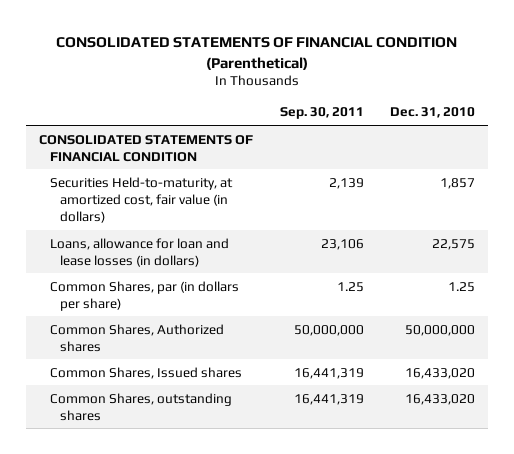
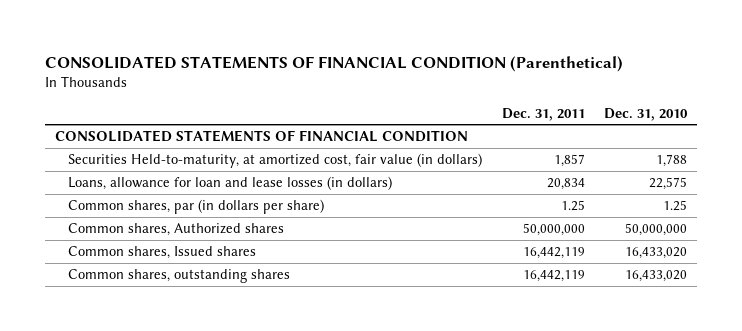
[279,107,364,120] Sep. 30, 2011 -> none
none -> [501,107,585,121] Dec. 31, 2011
[439,177,475,189] 1,857 -> [656,153,688,167] 1,788
[49,280,239,311] Common Shares, par (in dollars per share) -> [68,198,325,214] Common shares, par (in dollars per share)
[49,323,224,352] Common Shares, Authorized shares -> [68,222,285,236] Common shares, Authorized shares
[49,366,242,379] Common Shares, Issued shares -> [68,245,257,259] Common shares, Issued shares
[49,392,232,421] Common Shares, outstanding shares -> [68,268,291,283] Common shares, outstanding shares

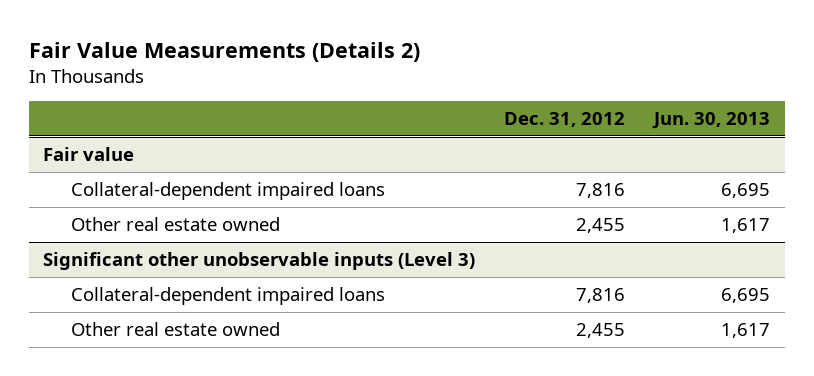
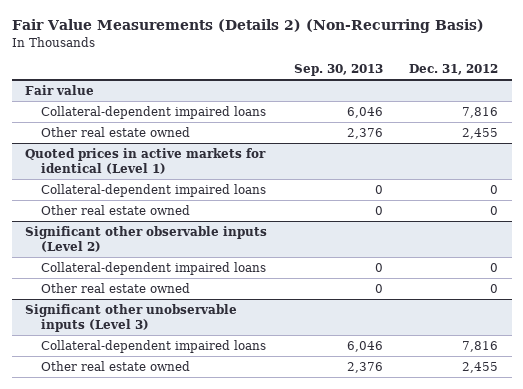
[28,41,420,62] Fair Value Measurements (Details 2) -> [11,19,484,34] Fair Value Measurements (Details 2) (Non-Recurring Basis)
[652,112,771,130] Jun. 30, 2013 -> none
none -> [293,64,383,77] Sep. 30, 2013
none -> [25,147,267,174] Quoted prices in active markets for identical (Level 1)
none -> [41,183,267,197] Collateral-dependent impaired loans
none -> [41,204,191,215] Other real estate owned
none -> [25,225,268,252] Significant other observable inputs (Level 2)
none -> [41,261,267,275] Collateral-dependent impaired loans
none -> [41,282,191,293] Other real estate owned

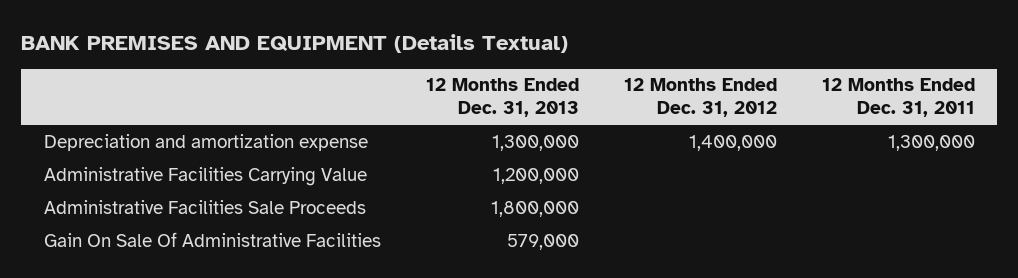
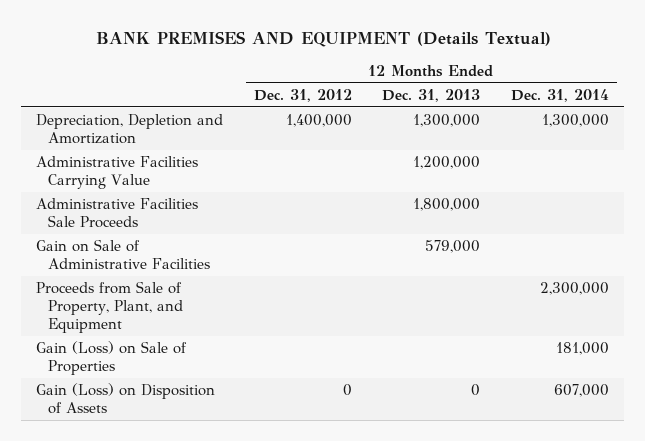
[821,78,975,117] 12 Months Ended Dec. 31, 2011 -> none
none -> [511,89,610,103] Dec. 31, 2014
[43,133,368,151] Depreciation and amortization expense -> [36,114,224,145] Depreciation, Depletion and Amortization
[43,231,381,247] Gain On Sale Of Administrative Facilities -> [36,239,211,270] Gain on Sale of Administrative Facilities
none -> [36,281,184,334] Proceeds from Sale of Property, Plant, and Equipment
none -> [36,341,188,376] Gain (Loss) on Sale of Properties
none -> [36,383,216,415] Gain (Loss) on Disposition of Assets

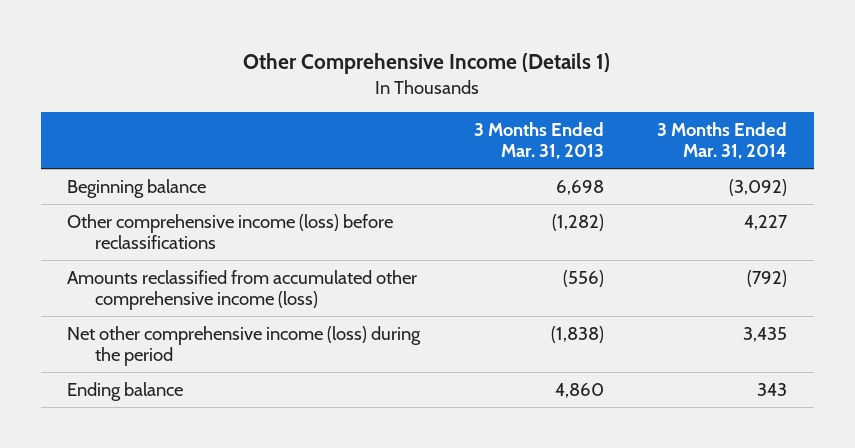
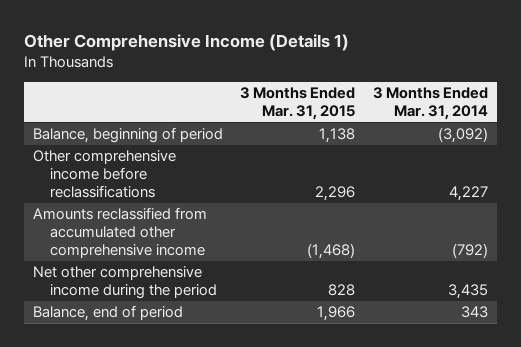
[473,122,604,160] 3 Months Ended Mar. 31, 2013 -> none
none -> [240,87,356,121] 3 Months Ended Mar. 31, 2015
[67,178,207,198] Beginning balance -> [32,127,223,144] Balance, beginning of period
[67,213,394,250] Other comprehensive income (loss) before reclassifications -> [32,150,176,199] Other comprehensive income before reclassifications
[67,269,418,311] Amounts reclassified from accumulated other comprehensive income (loss) -> [32,207,207,259] Amounts reclassified from accumulated other comprehensive income
[67,325,422,367] Net other comprehensive income (loss) during the period -> [32,266,218,300] Net other comprehensive income during the period
[67,381,184,401] Ending balance -> [32,305,183,322] Balance, end of period

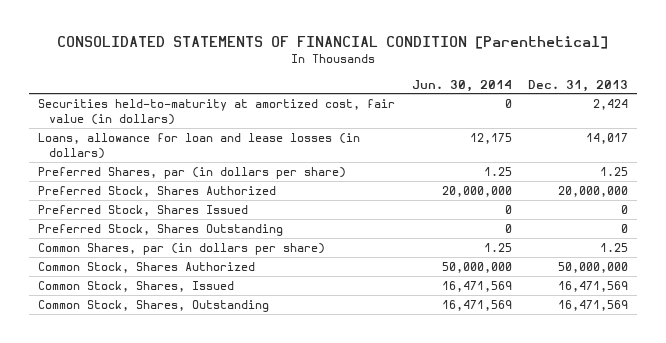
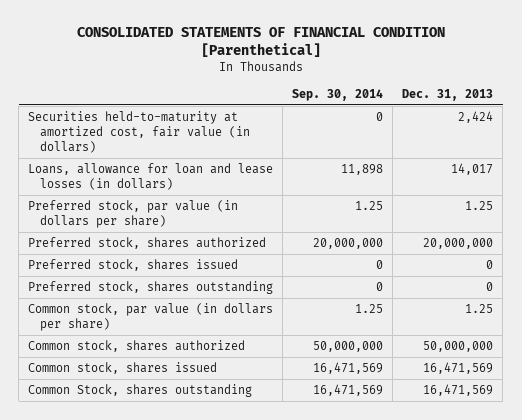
[411,79,512,92] Jun. 30, 2014 -> none
none -> [292,88,384,101] Sep. 30, 2014
[37,166,346,179] Preferred Shares, par (in dollars per share) -> [28,200,239,228] Preferred stock, par value (in dollars per share)
[37,185,276,197] Preferred Stock, Shares Authorized -> [28,237,267,250] Preferred stock, shares authorized
[37,204,248,216] Preferred Stock, Shares Issued -> [28,259,239,272] Preferred stock, shares issued
[37,223,283,236] Preferred Stock, Shares Outstanding -> [28,281,274,295] Preferred stock, shares outstanding
[37,242,325,255] Common Shares, par (in dollars per share) -> [28,303,274,331] Common stock, par value (in dollars per share)
[37,261,255,273] Common Stock, Shares Authorized -> [28,340,246,353] Common stock, shares authorized
[37,280,234,292] Common Stock, Shares, Issued -> [28,362,218,375] Common stock, shares issued
[37,299,269,312] Common Stock, Shares, Outstanding -> [28,384,253,398] Common Stock, shares outstanding

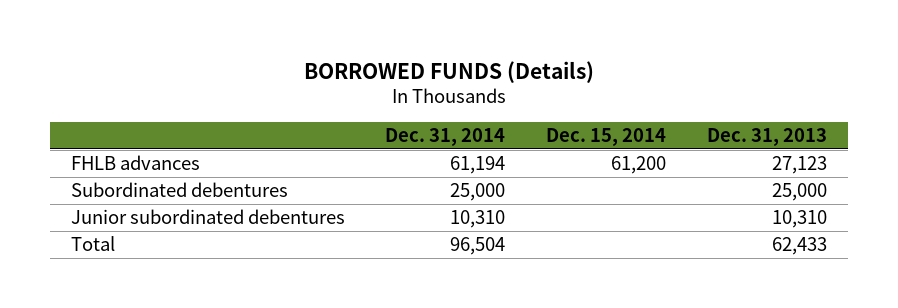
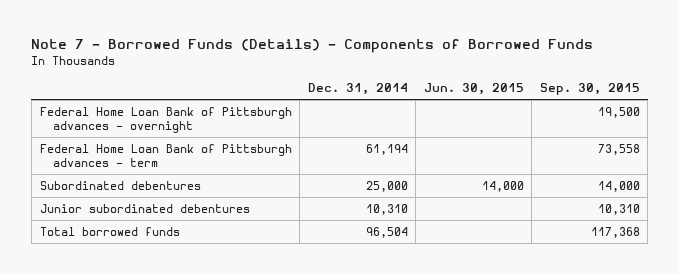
[303,60,594,83] BORROWED FUNDS (Details) -> [31,39,594,54] Note 7 - Borrowed Funds (Details) - Components of Borrowed Funds
[546,127,667,146] Dec. 15, 2014 -> none
[707,127,828,146] Dec. 31, 2013 -> none
none -> [423,82,524,95] Jun. 30, 2015
none -> [539,82,640,95] Sep. 30, 2015
none -> [39,106,292,134] Federal Home Loan Bank of Pittsburgh advances - overnight
[70,155,200,171] FHLB advances -> [39,143,292,168] Federal Home Loan Bank of Pittsburgh advances - term
[70,236,115,252] Total -> [39,226,180,236] Total borrowed funds

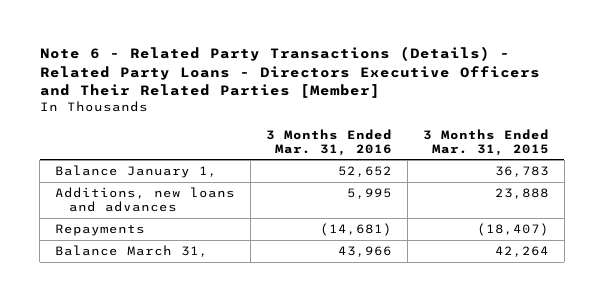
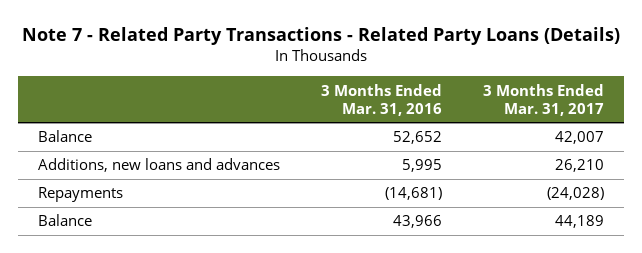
[39,46,540,99] Note 6 - Related Party Transactions (Details) - Related Party Loans - Directors Executive Officers and Their Related Parties [Member] -> [21,27,620,46] Note 7 - Related Party Transactions - Related Party Loans (Details)
[422,128,549,156] 3 Months Ended Mar. 31, 2015 -> none
none -> [482,83,604,116] 3 Months Ended Mar. 31, 2017
[55,165,218,179] Balance January 1, -> [38,130,93,143] Balance
[55,245,209,258] Balance March 31, -> [38,214,93,227] Balance

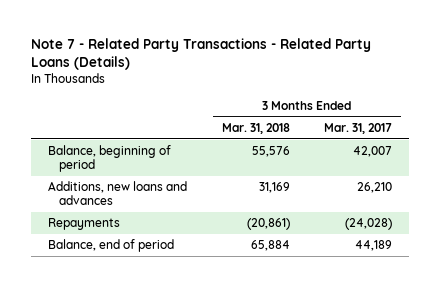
[320,83,442,116] 3 Months Ended Mar. 31, 2016 -> none
none -> [221,123,290,135] Mar. 31, 2018
[38,130,93,143] Balance -> [48,145,172,173] Balance, beginning of period
[38,214,93,227] Balance -> [48,239,175,253] Balance, end of period

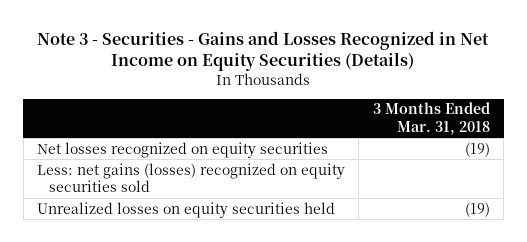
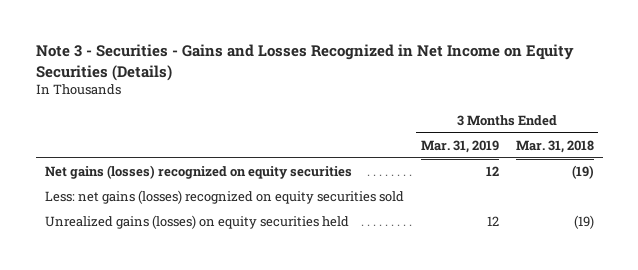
none -> [420,139,499,153] Mar. 31, 2019
[37,141,329,158] Net losses recognized on equity securities -> [44,165,352,180] Net gains (losses) recognized on equity securities
[37,201,336,218] Unrealized losses on equity securities held -> [44,215,349,230] Unrealized gains (losses) on equity securities held

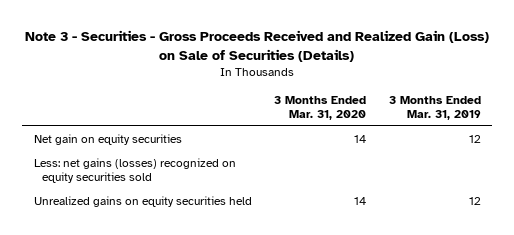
[35,44,574,81] Note 3 - Securities - Gains and Losses Recognized in Net Income on Equity Securities (Details) -> [25,30,490,62] Note 3 - Securities - Gross Proceeds Received and Realized Gain (Loss) on Sale of Securities (Details)
[515,139,594,153] Mar. 31, 2018 -> none
none -> [274,95,367,121] 3 Months Ended Mar. 31, 2020
[44,165,352,180] Net gains (losses) recognized on equity securities -> [33,133,182,145] Net gain on equity securities
[44,215,349,230] Unrealized gains (losses) on equity securities held -> [33,195,252,207] Unrealized gains on equity securities held

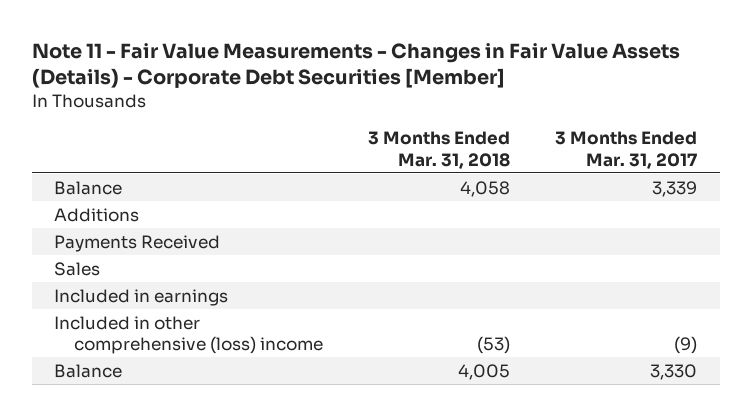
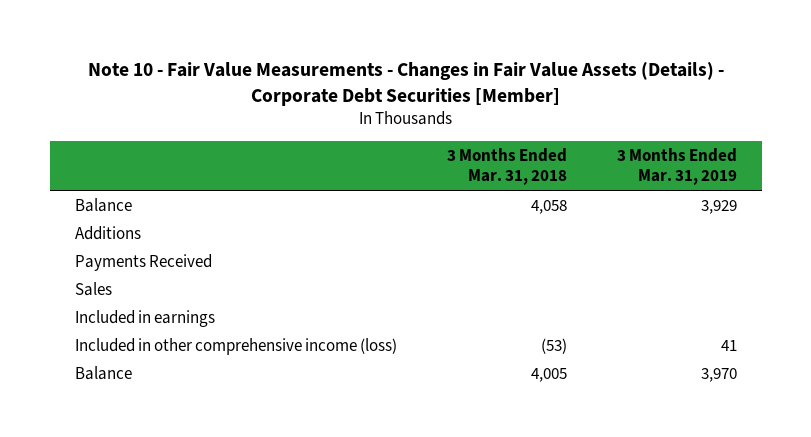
[31,43,680,89] Note 11 - Fair Value Measurements - Changes in Fair Value Assets (Details) - Corporate Debt Securities [Member] -> [87,61,724,106] Note 10 - Fair Value Measurements - Changes in Fair Value Assets (Details) - Corporate Debt Securities [Member]
[555,131,698,169] 3 Months Ended Mar. 31, 2017 -> none
none -> [616,147,737,186] 3 Months Ended Mar. 31, 2019
[54,315,324,355] Included in other comprehensive (loss) income -> [74,337,397,355] Included in other comprehensive income (loss)

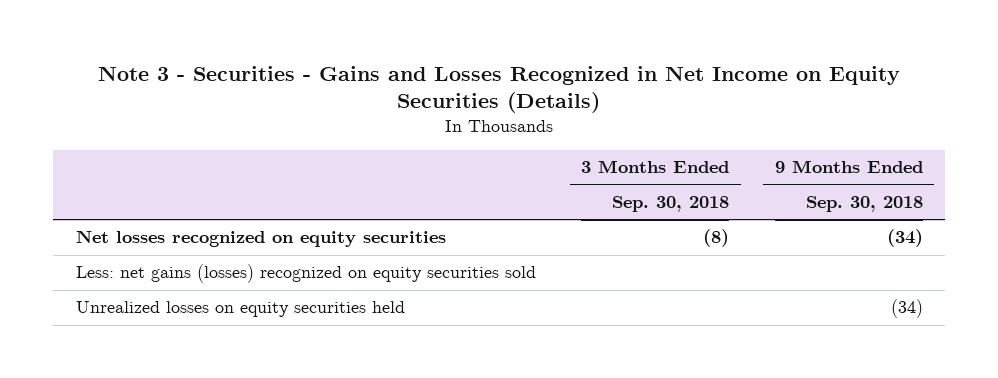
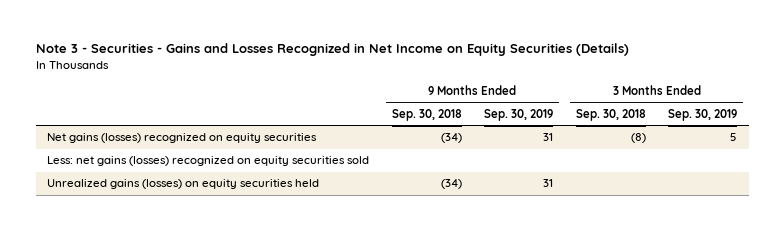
none -> [484,108,554,121] Sep. 30, 2019
none -> [668,108,738,121] Sep. 30, 2019
[75,230,446,248] Net losses recognized on equity securities -> [47,133,318,144] Net gains (losses) recognized on equity securities
[75,301,405,318] Unrealized losses on equity securities held -> [47,179,320,190] Unrealized gains (losses) on equity securities held

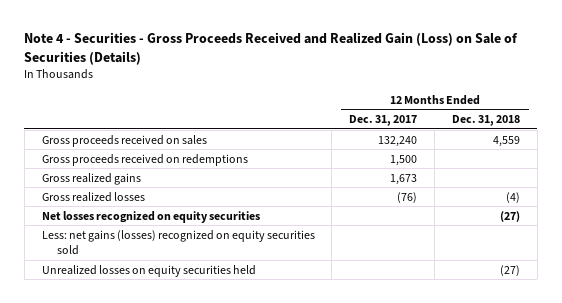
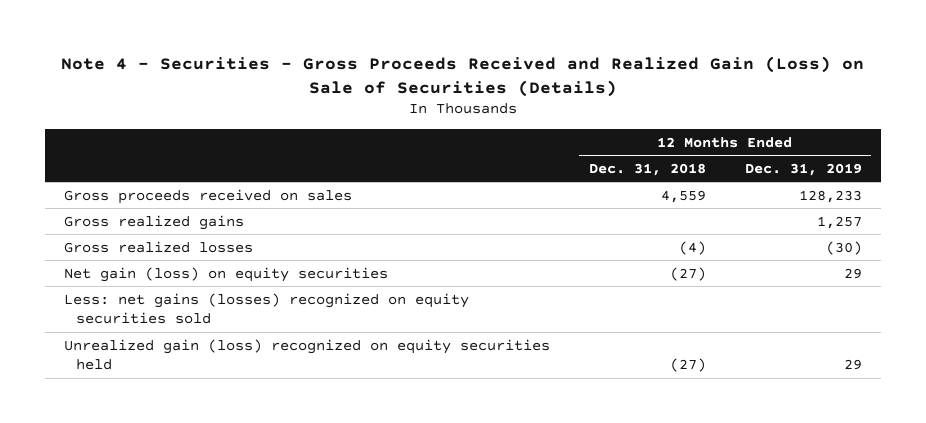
[349,115,418,127] Dec. 31, 2017 -> none
none -> [744,162,862,176] Dec. 31, 2019
[41,153,248,166] Gross proceeds received on redemptions -> none
[41,210,260,223] Net losses recognized on equity securities -> [63,266,388,282] Net gain (loss) on equity securities
[41,264,256,277] Unrealized losses on equity securities held -> [63,338,550,371] Unrealized gain (loss) recognized on equity securities held

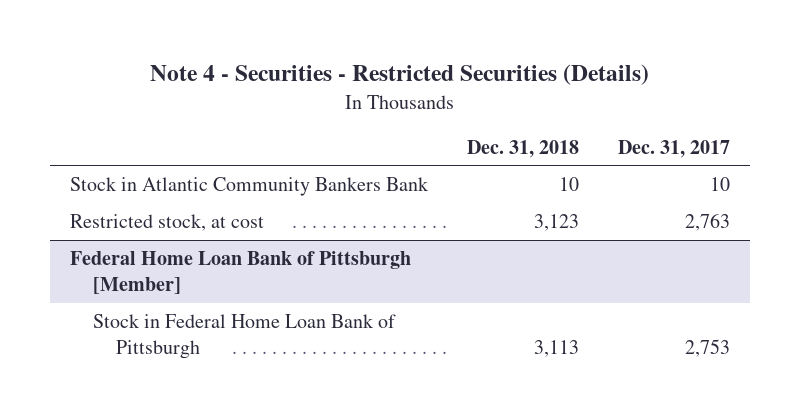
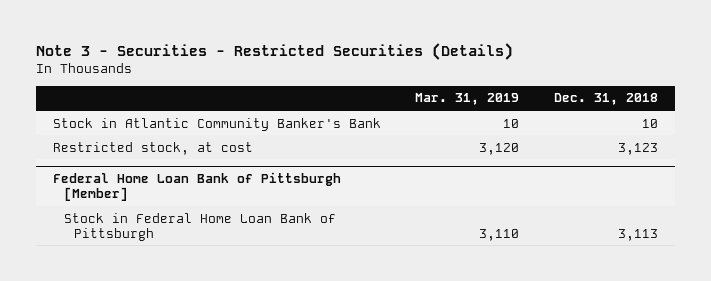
[149,64,649,86] Note 4 - Securities - Restricted Securities (Details) -> [36,42,514,60] Note 3 - Securities - Restricted Securities (Details)
[618,139,731,158] Dec. 31, 2017 -> none
none -> [415,93,520,106] Mar. 31, 2019
[69,176,429,196] Stock in Atlantic Community Bankers Bank -> [53,117,382,131] Stock in Atlantic Community Banker's Bank

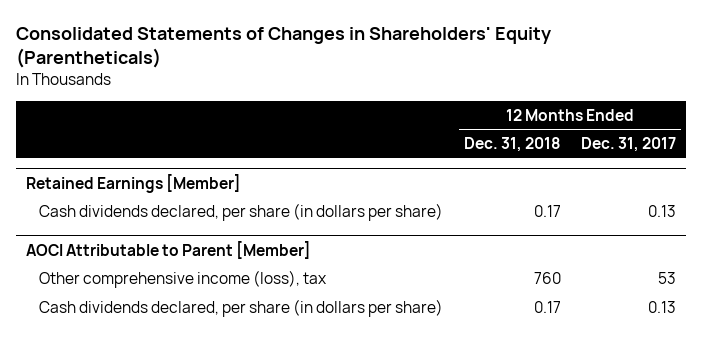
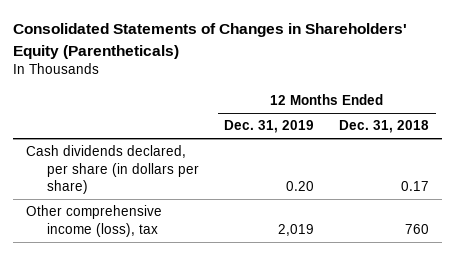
[581,137,677,153] Dec. 31, 2017 -> none
none -> [224,120,315,134] Dec. 31, 2019
[26,173,242,193] Retained Earnings [Member] -> none
[26,240,312,259] AOCI Attributable to Parent [Member] -> none
[39,298,444,317] Cash dividends declared, per share (in dollars per share) -> none

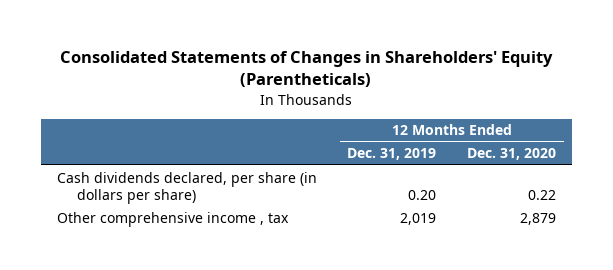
[339,120,430,134] Dec. 31, 2018 -> none
none -> [467,148,557,161] Dec. 31, 2020
[25,205,162,237] Other comprehensive income (loss), tax -> [56,211,289,227] Other comprehensive income , tax

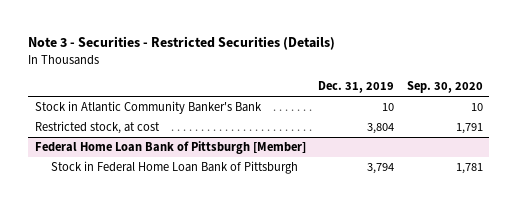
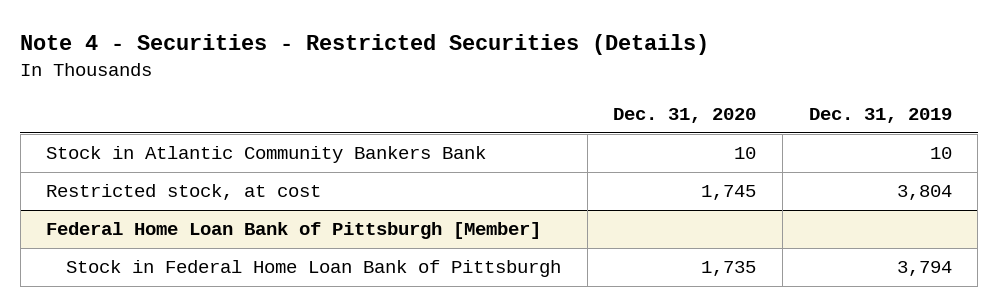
[28,36,336,51] Note 3 - Securities - Restricted Securities (Details) -> [20,33,710,55] Note 4 - Securities - Restricted Securities (Details)
[407,81,484,94] Sep. 30, 2020 -> none
none -> [613,108,757,124] Dec. 31, 2020
[34,100,262,114] Stock in Atlantic Community Banker's Bank -> [46,146,487,164] Stock in Atlantic Community Bankers Bank

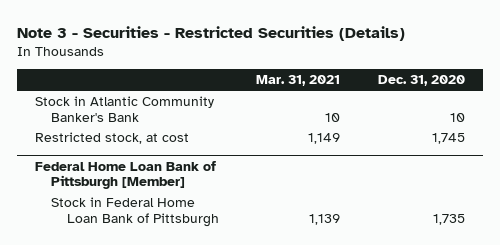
[20,33,710,55] Note 4 - Securities - Restricted Securities (Details) -> [16,25,405,41] Note 3 - Securities - Restricted Securities (Details)
[808,108,952,124] Dec. 31, 2019 -> none
none -> [256,75,341,87] Mar. 31, 2021
[46,146,487,164] Stock in Atlantic Community Bankers Bank -> [35,96,215,122] Stock in Atlantic Community Banker's Bank

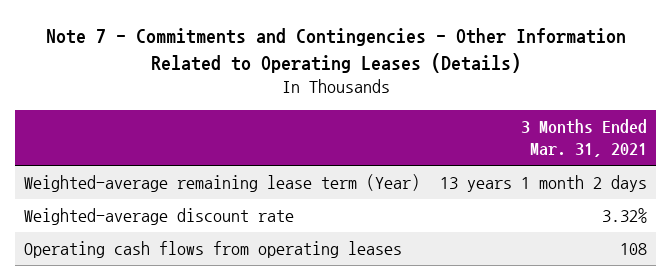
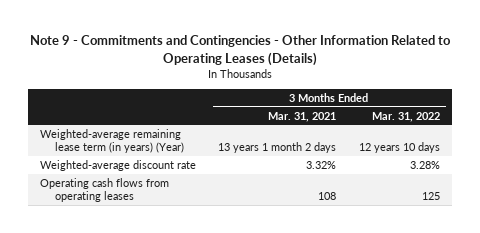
[45,27,626,73] Note 7 - Commitments and Contingencies - Other Information Related to Operating Leases (Details) -> [29,35,451,66] Note 9 - Commitments and Contingencies - Other Information Related to Operating Leases (Details)
none -> [372,111,441,122] Mar. 31, 2022
[24,174,421,193] Weighted-average remaining lease term (Year) -> [39,128,184,154] Weighted-average remaining lease term (in years) (Year)

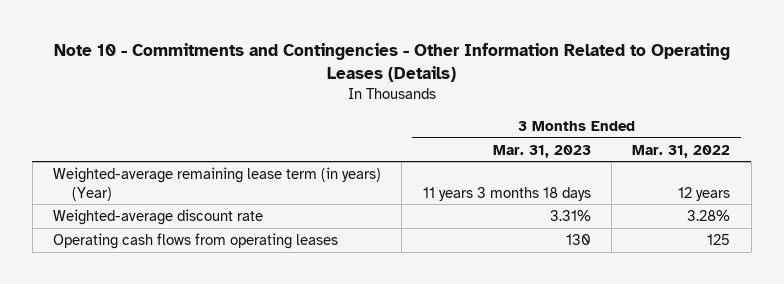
[29,35,451,66] Note 9 - Commitments and Contingencies - Other Information Related to Operating Leases (Details) -> [53,42,730,82] Note 10 - Commitments and Contingencies - Other Information Related to Operating Leases (Details)
[268,111,337,122] Mar. 31, 2021 -> none
none -> [492,144,591,158] Mar. 31, 2023
[359,142,441,154] 12 years 10 days -> [678,186,731,201] 12 years

